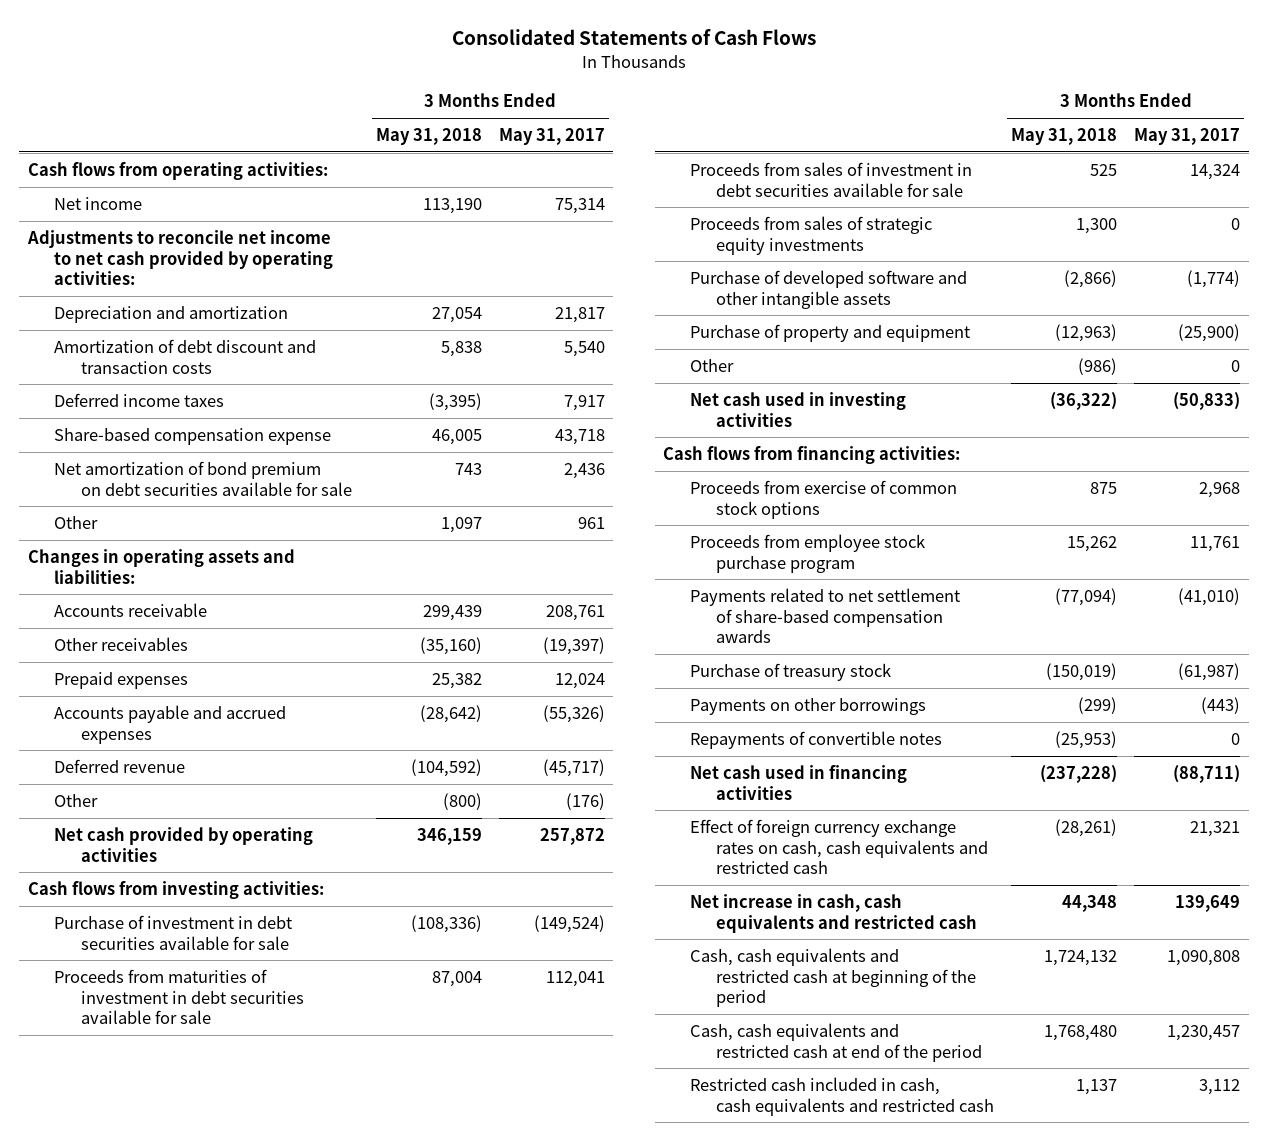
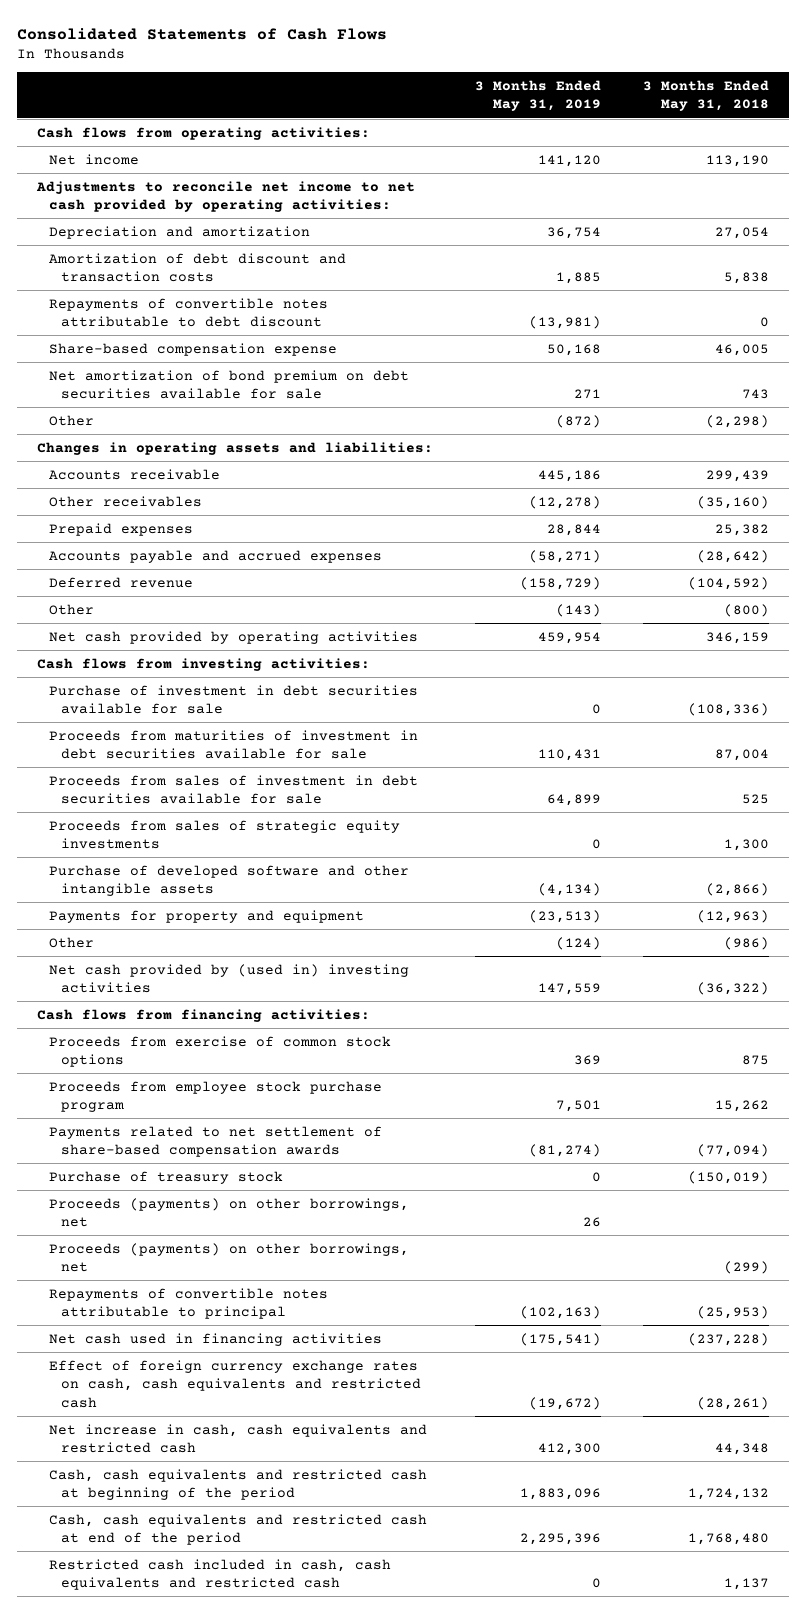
[498,128,605,146] May 31, 2017 -> none
none -> [474,80,601,112] 3 Months Ended May 31, 2019
[54,392,225,407] Deferred income taxes -> none
none -> [49,297,329,328] Repayments of convertible notes attributable to debt discount
[440,516,482,533] 1,097 -> [705,414,769,428] (2,298)
[689,323,970,342] Purchase of property and equipment -> [49,909,365,923] Payments for property and equipment
[689,391,906,427] Net cash used in investing activities -> [49,963,410,994] Net cash provided by (used in) investing activities
none -> [49,1197,410,1228] Proceeds (payments) on other borrowings, net
[689,697,926,715] Payments on other borrowings -> [49,1242,410,1273] Proceeds (payments) on other borrowings, net
[689,730,942,749] Repayments of convertible notes -> [49,1287,329,1320] Repayments of convertible notes attributable to principal

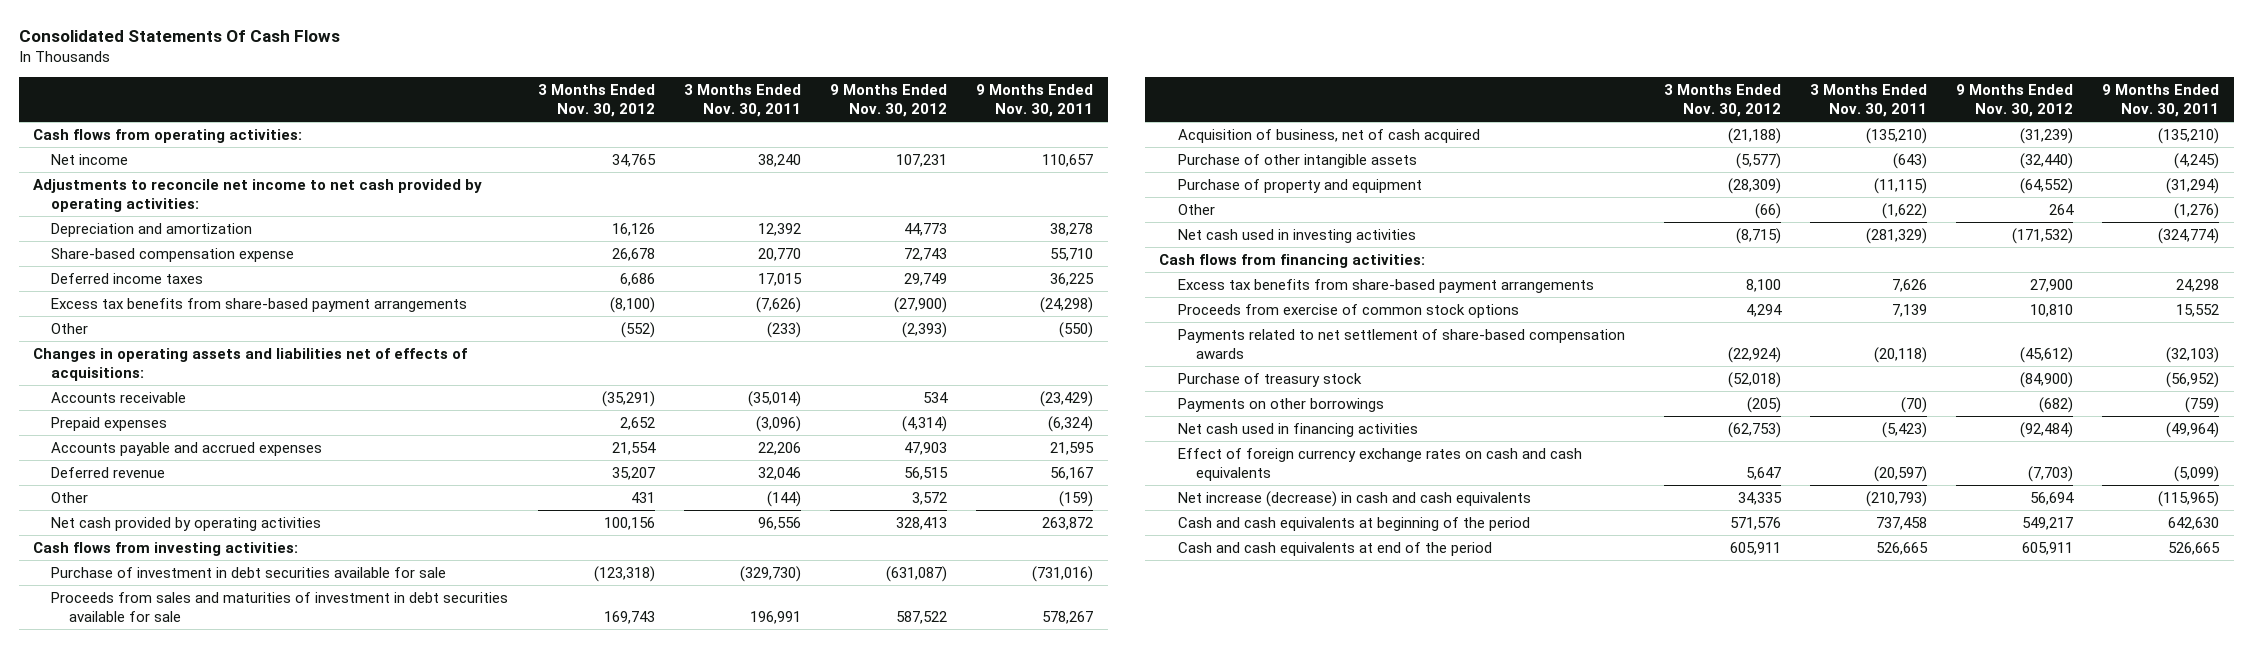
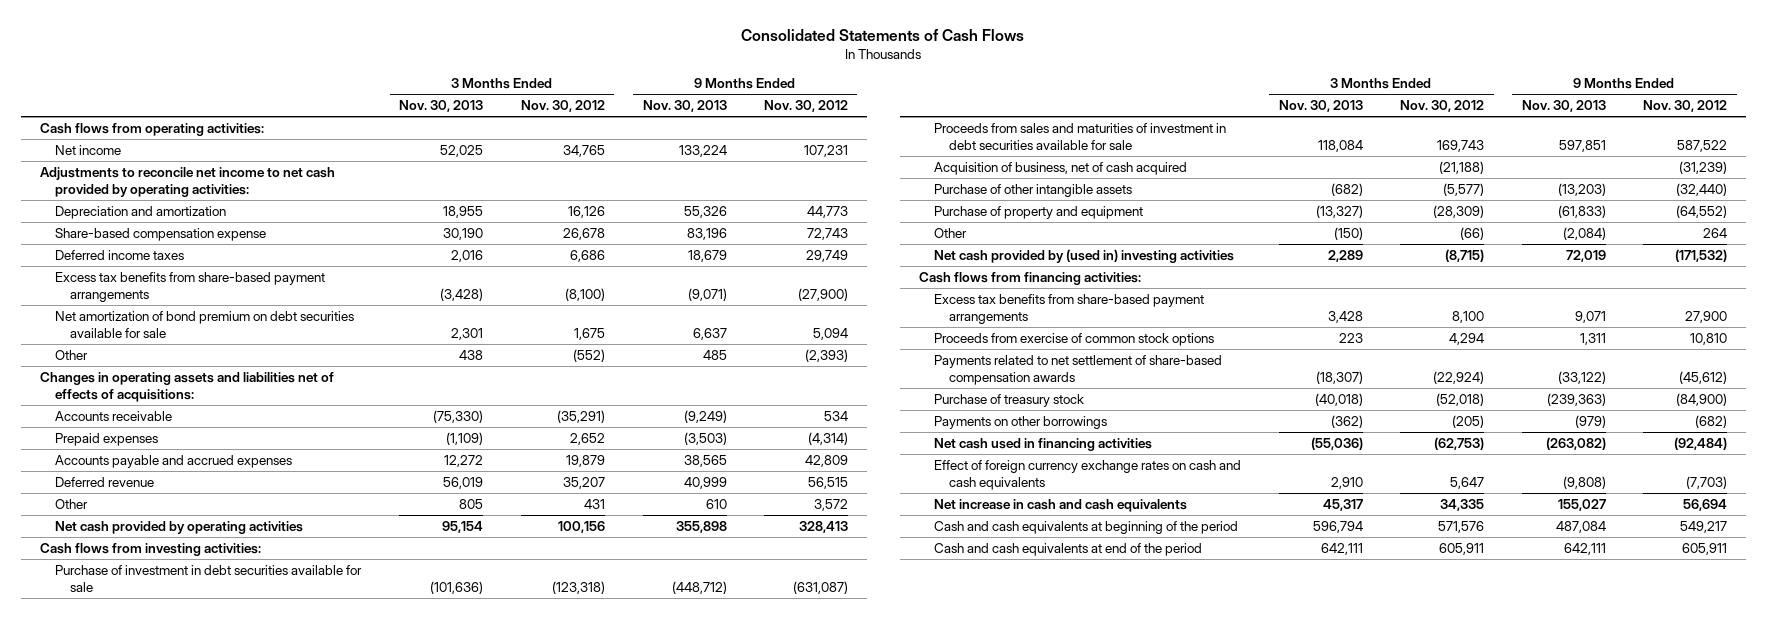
[18,29,340,42] Consolidated Statements Of Cash Flows -> [741,29,1025,42] Consolidated Statements of Cash Flows
[683,83,801,117] 3 Months Ended Nov. 30, 2011 -> none
[976,83,1094,117] 9 Months Ended Nov. 30, 2011 -> none
none -> [399,100,484,113] Nov. 30, 2013
none -> [642,100,727,113] Nov. 30, 2013
none -> [54,310,354,338] Net amortization of bond premium on debt securities available for sale
[611,441,656,455] 21,554 -> [565,454,605,467] 19,879
[903,441,947,455] 47,903 -> [805,454,849,467] 42,809
[1177,228,1416,243] Net cash used in investing activities -> [934,248,1235,263] Net cash provided by (used in) investing activities
[1177,490,1531,507] Net increase (decrease) in cash and cash equivalents -> [934,498,1188,512] Net increase in cash and cash equivalents

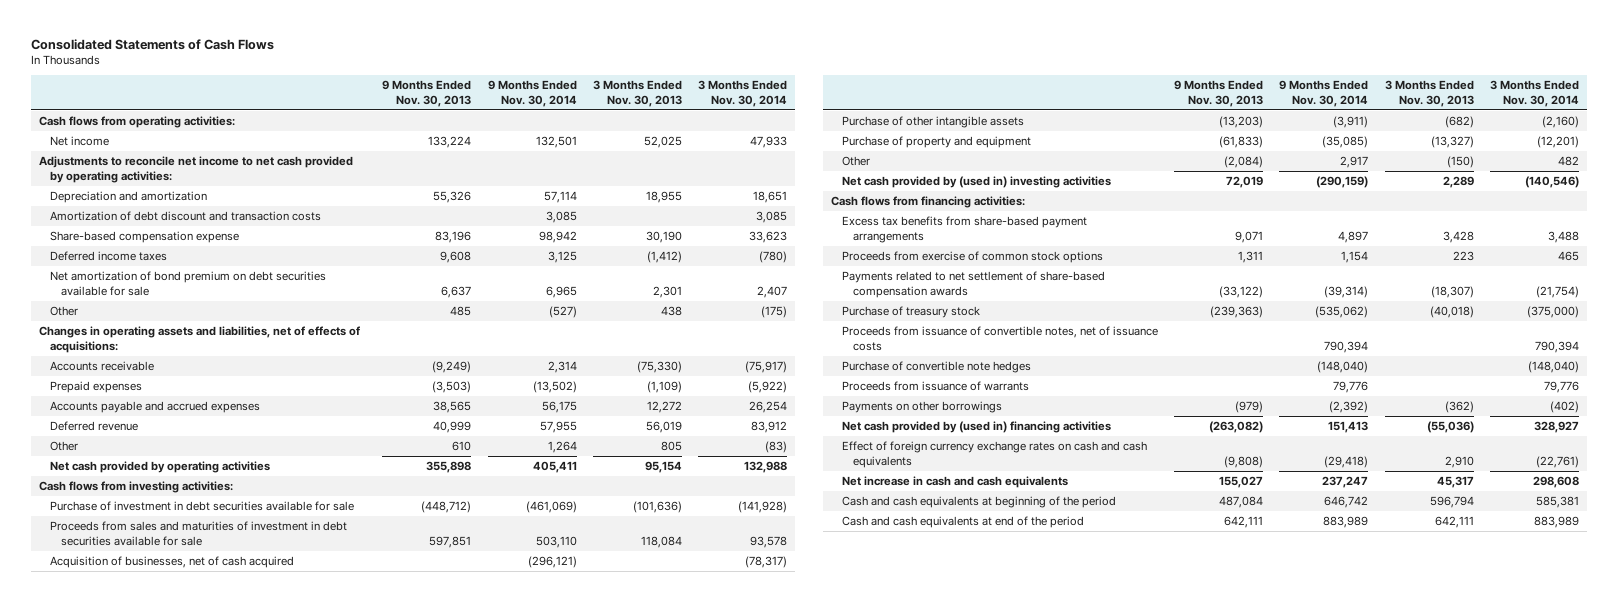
[520,100,605,113] Nov. 30, 2012 -> none
[764,100,849,113] Nov. 30, 2012 -> none
none -> [487,80,577,107] 9 Months Ended Nov. 30, 2014
none -> [697,80,787,107] 3 Months Ended Nov. 30, 2014
none -> [50,211,322,222] Amortization of debt discount and transaction costs
[54,271,325,302] Excess tax benefits from share-based payment arrangements -> none
[451,249,484,262] 2,016 -> [646,251,682,264] (1,412)
[687,249,727,262] 18,679 -> [440,251,472,264] 9,608
[39,371,334,402] Changes in operating assets and liabilities net of effects of acquisitions: -> [39,326,361,353] Changes in operating assets and liabilities, net of effects of acquisitions:
[934,161,1188,175] Acquisition of business, net of cash acquired -> [50,556,295,569] Acquisition of businesses, net of cash acquired
none -> [842,326,1159,351] Proceeds from issuance of convertible notes, net of issuance costs
none -> [842,361,1032,374] Purchase of convertible note hedges
none -> [842,381,1030,392] Proceeds from issuance of warrants
[934,437,1153,451] Net cash used in financing activities -> [842,421,1112,434] Net cash provided by (used in) financing activities

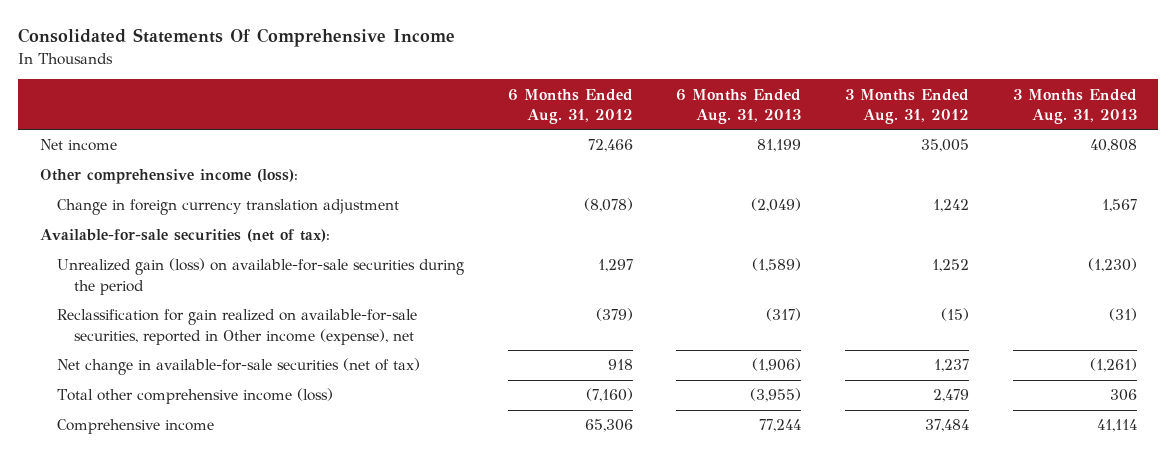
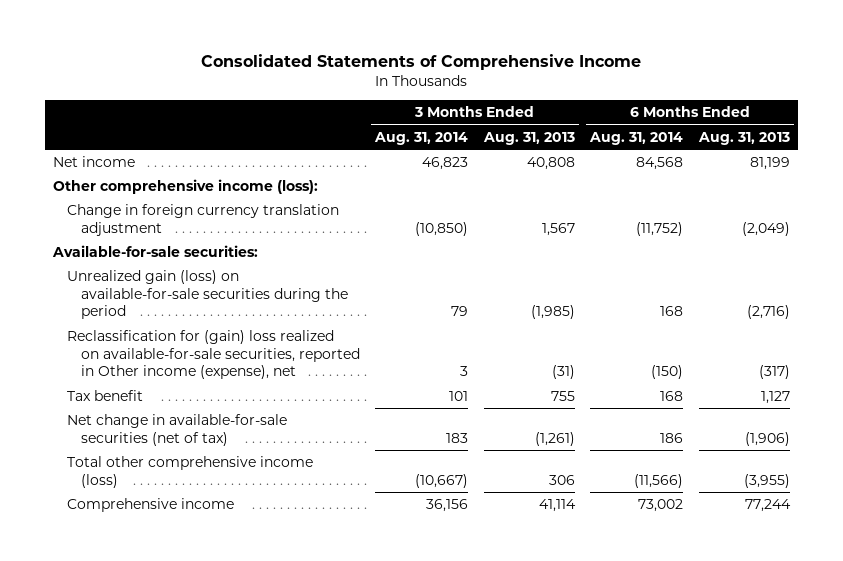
[17,28,455,48] Consolidated Statements Of Comprehensive Income -> [201,54,642,71] Consolidated Statements of Comprehensive Income
[507,88,633,124] 6 Months Ended Aug. 31, 2012 -> none
[844,88,969,124] 3 Months Ended Aug. 31, 2012 -> none
none -> [374,131,469,145] Aug. 31, 2014
none -> [589,131,684,145] Aug. 31, 2014
[39,229,330,243] Available-for-sale securities (net of tax): -> [52,245,259,258] Available-for-sale securities:
[752,258,802,273] (1,589) -> [746,305,790,320] (2,716)
[1087,258,1137,273] (1,230) -> [530,305,575,320] (1,985)
[57,309,418,345] Reclassification for gain realized on available-for-sale securities, reported in Other income (expense), net -> [66,330,360,380] Reclassification for (gain) loss realized on available-for-sale securities, reported in Other income (expense), net
none -> [66,390,143,402] Tax benefit

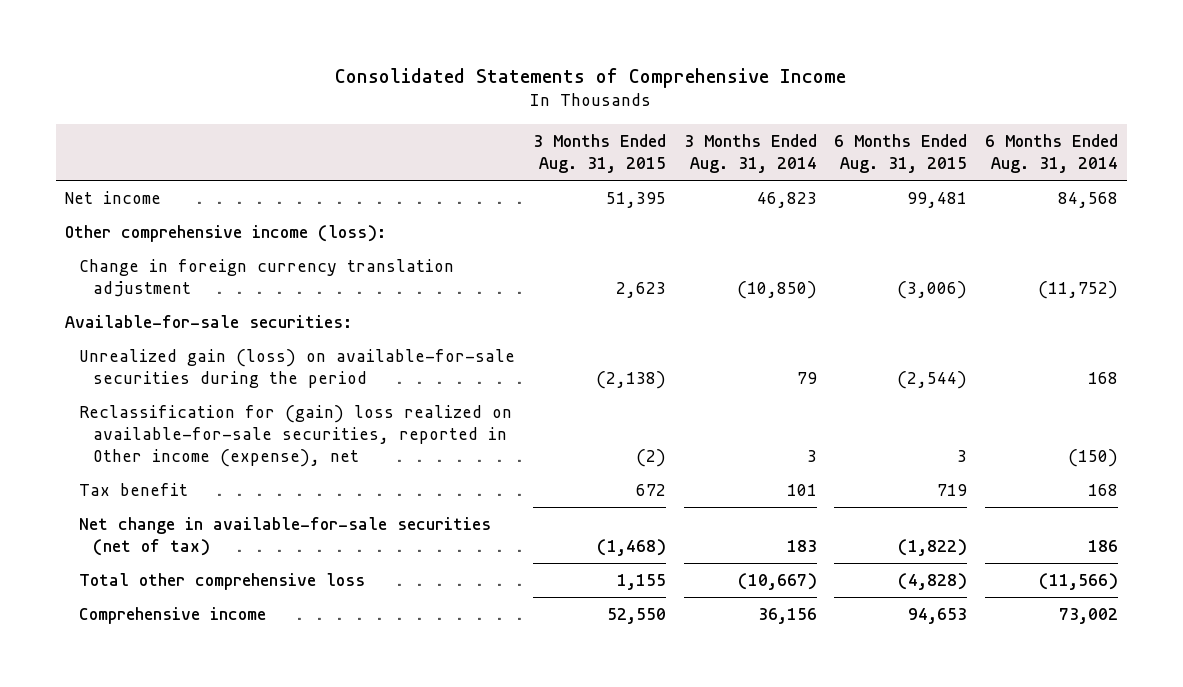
[482,131,575,145] Aug. 31, 2013 -> none
[697,131,790,145] Aug. 31, 2013 -> none
none -> [532,133,666,173] 3 Months Ended Aug. 31, 2015
none -> [834,133,968,173] 6 Months Ended Aug. 31, 2015
[66,456,313,488] Total other comprehensive income (loss) -> [79,573,366,591] Total other comprehensive loss

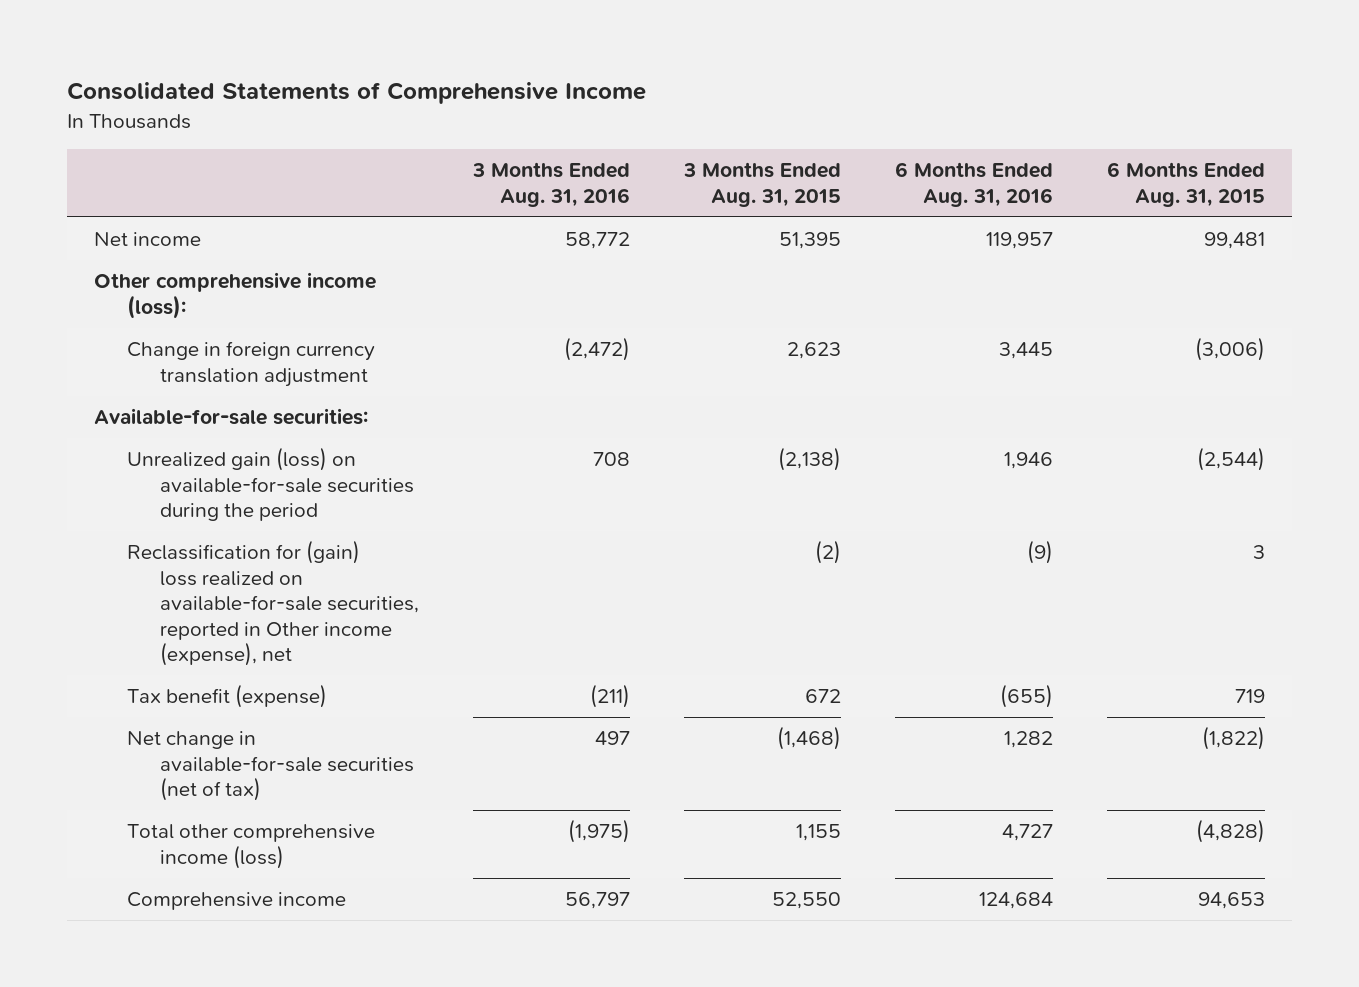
[683,133,817,173] 3 Months Ended Aug. 31, 2014 -> none
[985,133,1119,173] 6 Months Ended Aug. 31, 2014 -> none
none -> [471,162,630,207] 3 Months Ended Aug. 31, 2016
none -> [895,162,1054,207] 6 Months Ended Aug. 31, 2016
[79,483,189,497] Tax benefit -> [126,684,327,709] Tax benefit (expense)
[79,573,366,591] Total other comprehensive loss -> [126,824,375,869] Total other comprehensive income (loss)

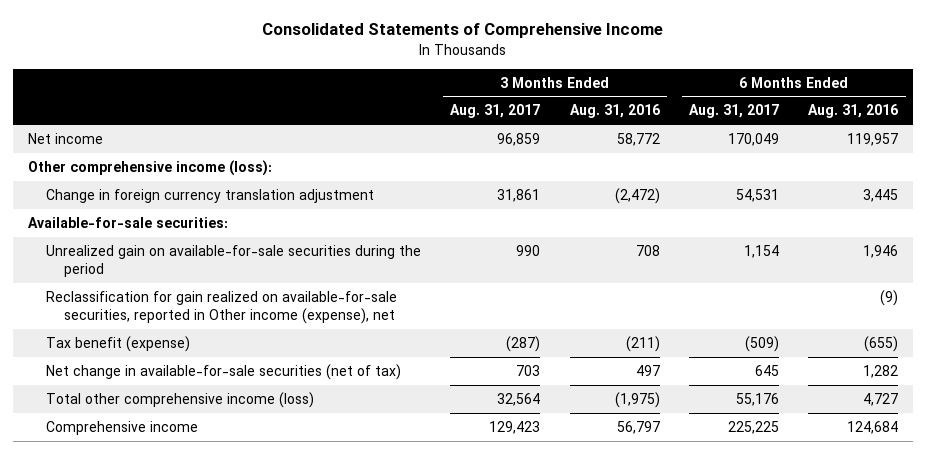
[683,162,842,207] 3 Months Ended Aug. 31, 2015 -> none
[1107,162,1266,207] 6 Months Ended Aug. 31, 2015 -> none
none -> [450,104,541,119] Aug. 31, 2017
none -> [688,104,779,119] Aug. 31, 2017
[126,447,414,522] Unrealized gain (loss) on available-for-sale securities during the period -> [45,244,421,278] Unrealized gain on available-for-sale securities during the period
[126,540,419,667] Reclassification for (gain) loss realized on available-for-sale securities, reported in Other income (expense), net -> [45,290,397,325] Reclassification for gain realized on available-for-sale securities, reported in Other income (expense), net

